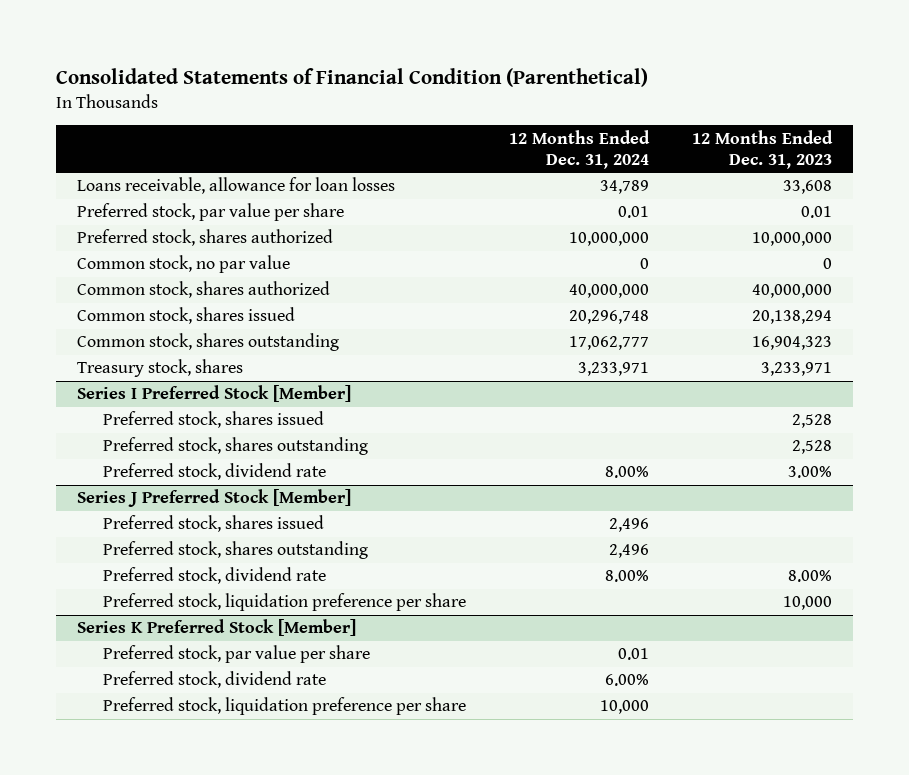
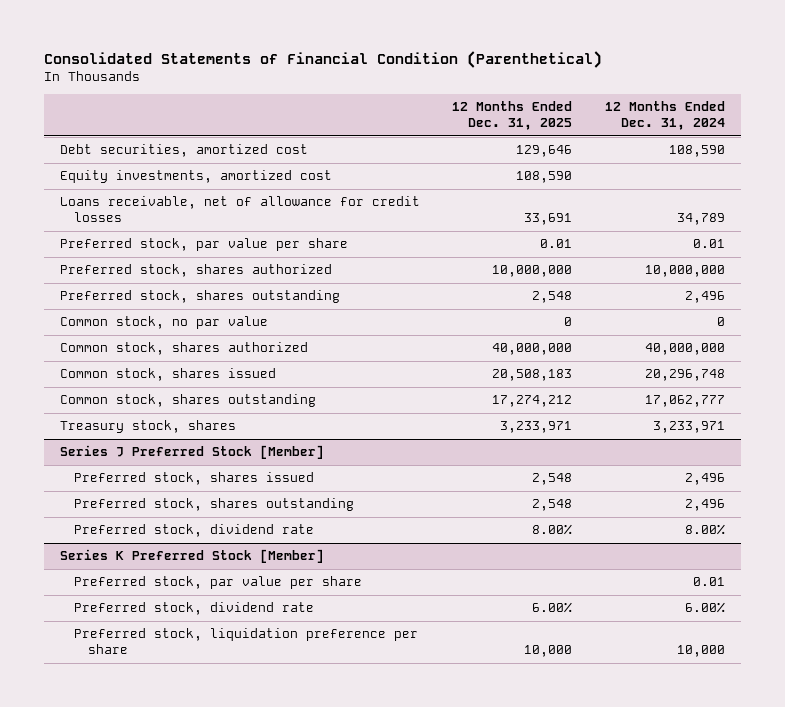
[691,129,833,169] 12 Months Ended Dec. 31, 2023 -> none
none -> [452,101,573,131] 12 Months Ended Dec. 31, 2025
none -> [59,144,308,158] Debt securities, amortized cost
none -> [59,170,332,184] Equity investments, amortized cost
[77,177,396,195] Loans receivable, allowance for loan losses -> [59,196,420,223] Loans receivable, net of allowance for credit losses
none -> [59,290,340,304] Preferred stock, shares outstanding
[77,385,352,403] Series I Preferred Stock [Member] -> none
[103,411,325,429] Preferred stock, shares issued -> none
[103,437,369,456] Preferred stock, shares outstanding -> none
[103,463,327,481] Preferred stock, dividend rate -> none
[103,593,467,612] Preferred stock, liquidation preference per share -> none

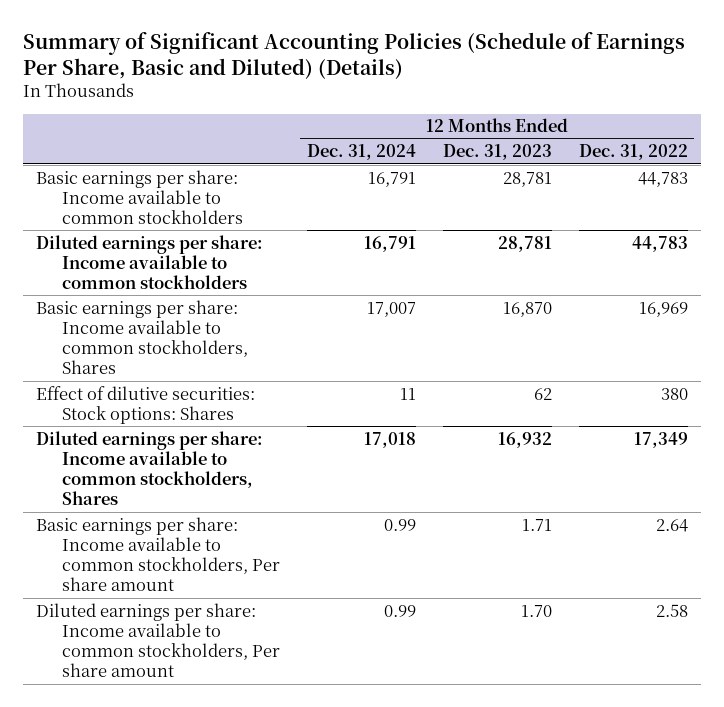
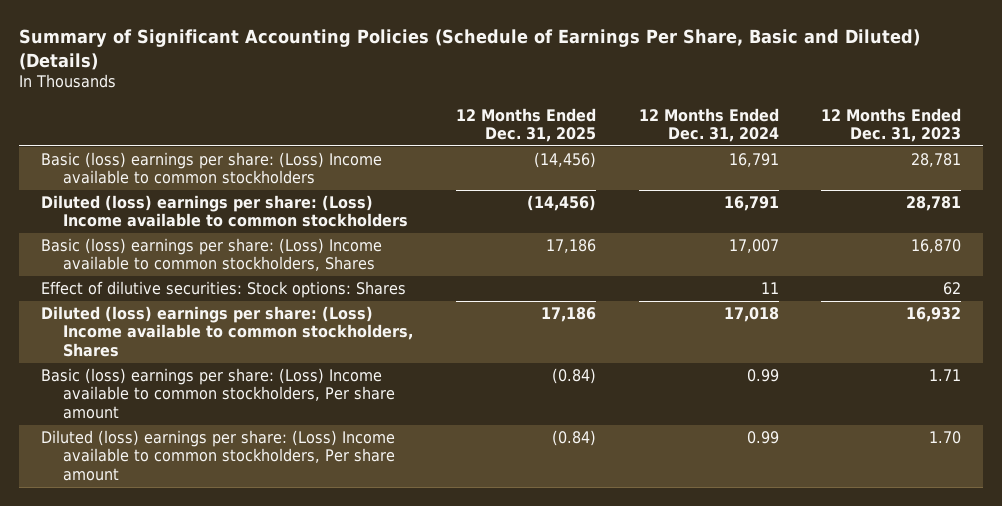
[578,144,688,161] Dec. 31, 2022 -> none
none -> [455,107,596,143] 12 Months Ended Dec. 31, 2025
[36,169,243,225] Basic earnings per share: Income available to common stockholders -> [40,151,382,185] Basic (loss) earnings per share: (Loss) Income available to common stockholders
[36,234,264,290] Diluted earnings per share: Income available to common stockholders -> [40,194,408,228] Diluted (loss) earnings per share: (Loss) Income available to common stockholders
[36,299,248,375] Basic earnings per share: Income available to common stockholders, Shares -> [40,237,382,272] Basic (loss) earnings per share: (Loss) Income available to common stockholders, Shares
[36,430,264,506] Diluted earnings per share: Income available to common stockholders, Shares -> [40,305,413,357] Diluted (loss) earnings per share: (Loss) Income available to common stockholders, Shares
[36,516,280,592] Basic earnings per share: Income available to common stockholders, Per share amount -> [40,367,395,419] Basic (loss) earnings per share: (Loss) Income available to common stockholders, Per share amount
[36,602,280,678] Diluted earnings per share: Income available to common stockholders, Per share amount -> [40,429,395,481] Diluted (loss) earnings per share: (Loss) Income available to common stockholders, Per share amount

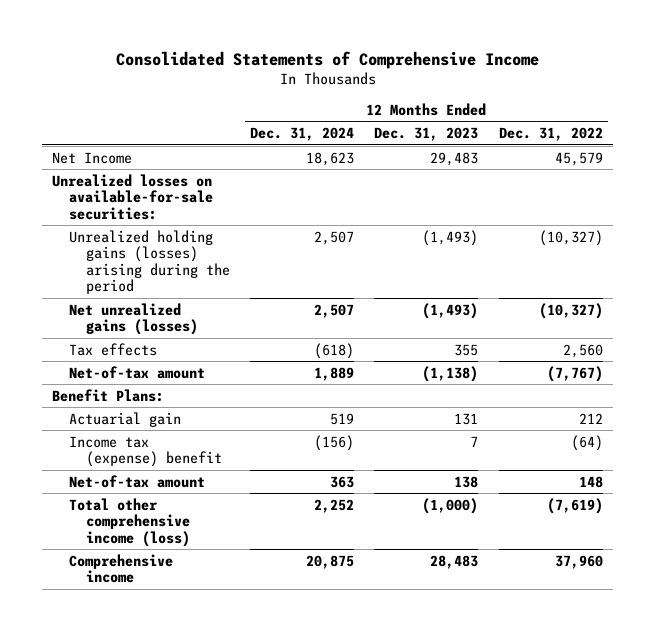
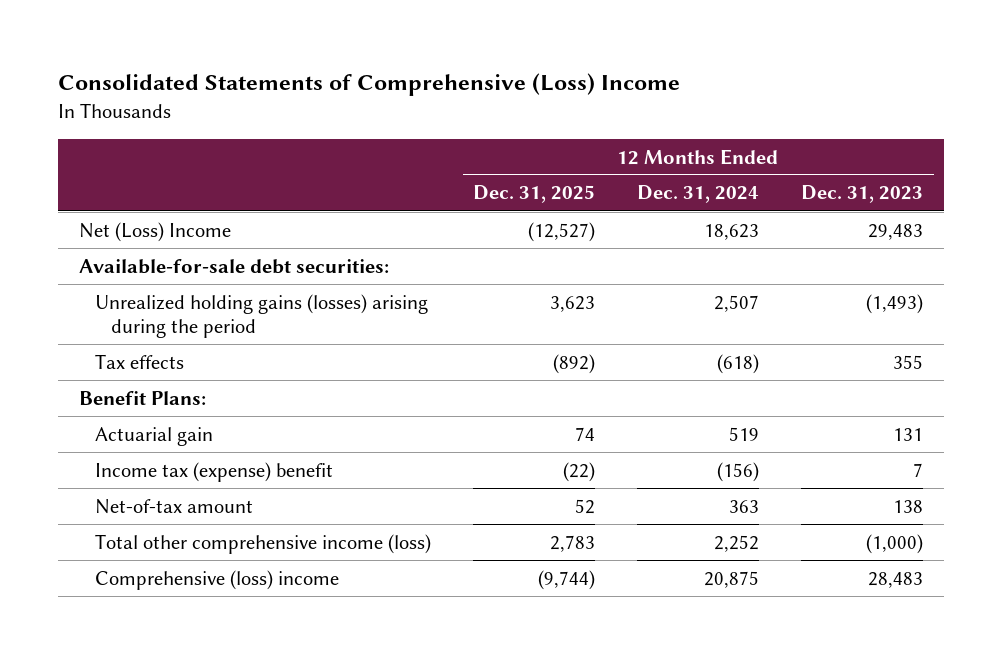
[115,50,539,69] Consolidated Statements of Comprehensive Income -> [58,73,681,97] Consolidated Statements of Comprehensive (Loss) Income
[498,126,603,141] Dec. 31, 2022 -> none
none -> [473,185,596,204] Dec. 31, 2025
[52,151,133,164] Net Income -> [79,221,232,242] Net (Loss) Income
[52,173,213,220] Unrealized losses on available-for-sale securities: -> [79,258,390,274] Available-for-sale debt securities:
[68,302,198,336] Net unrealized gains (losses) -> none
[68,365,205,379] Net-of-tax amount -> none
[68,553,173,584] Comprehensive income -> [95,569,340,590] Comprehensive (loss) income

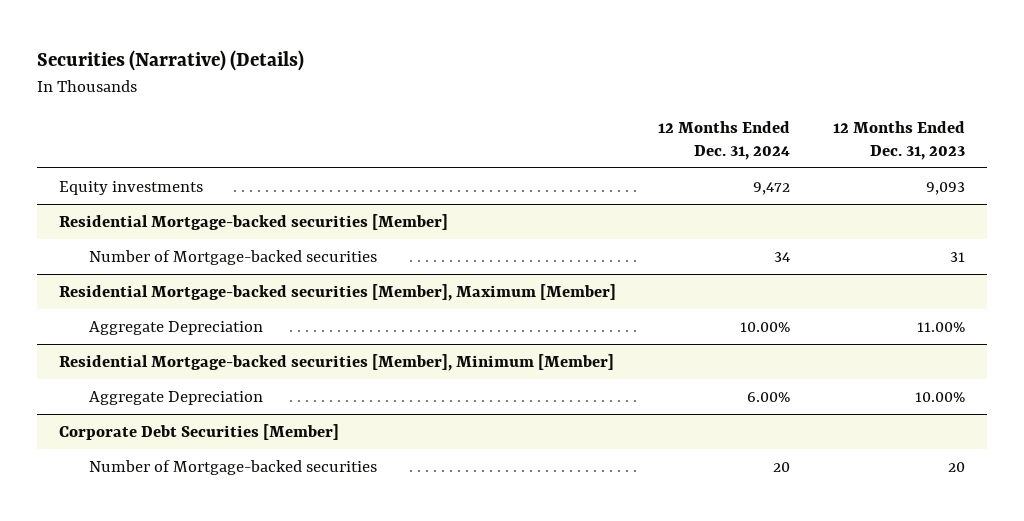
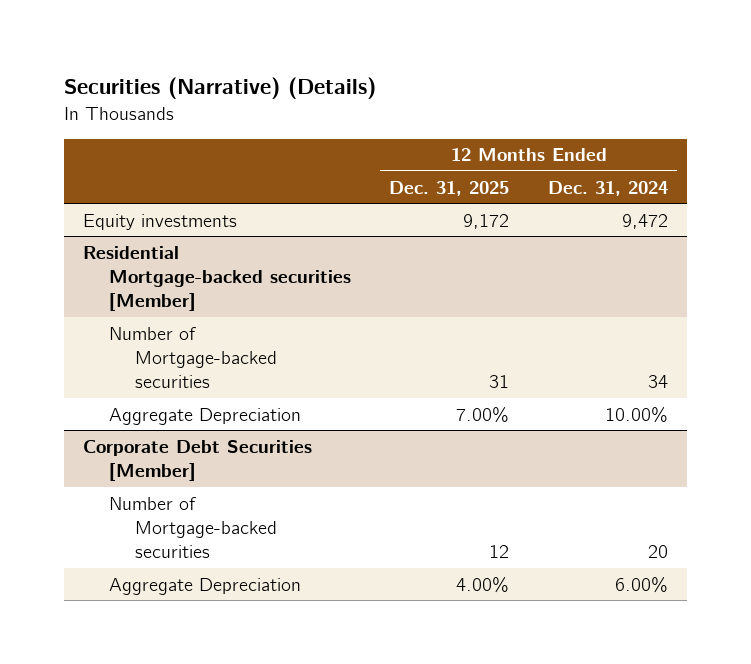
[833,121,966,160] 12 Months Ended Dec. 31, 2023 -> none
none -> [389,180,510,196] Dec. 31, 2025
[58,284,616,302] Residential Mortgage-backed securities [Member], Maximum [Member] -> none
[58,354,614,372] Residential Mortgage-backed securities [Member], Minimum [Member] -> none
[88,391,263,406] Aggregate Depreciation -> none
none -> [109,577,302,595] Aggregate Depreciation

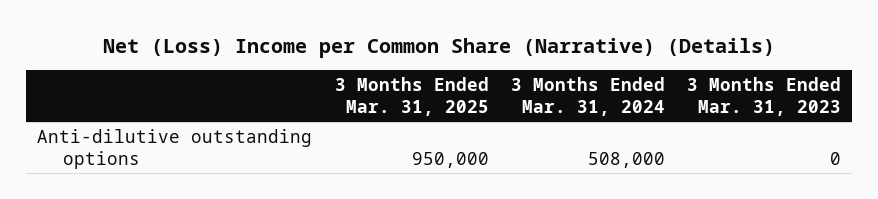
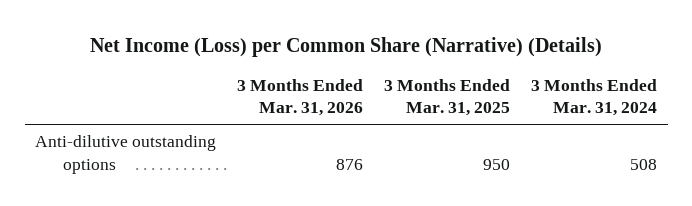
[103,38,776,59] Net (Loss) Income per Common Share (Narrative) (Details) -> [90,36,603,57] Net Income (Loss) per Common Share (Narrative) (Details)
[687,77,842,117] 3 Months Ended Mar. 31, 2023 -> none
none -> [237,79,364,117] 3 Months Ended Mar. 31, 2026
[411,151,489,168] 950,000 -> [483,158,511,170] 950
[587,151,665,168] 508,000 -> [630,158,658,170] 508

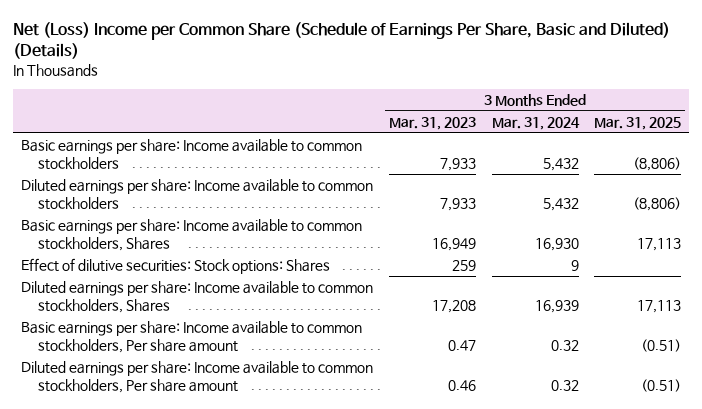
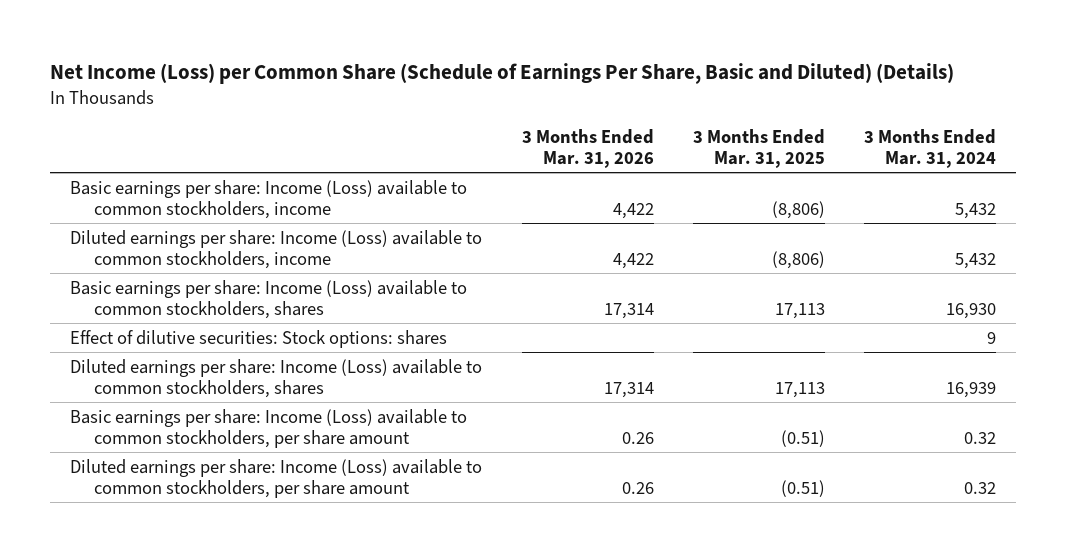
[13,21,671,60] Net (Loss) Income per Common Share (Schedule of Earnings Per Share, Basic and Diluted) (Details) -> [50,62,955,84] Net Income (Loss) per Common Share (Schedule of Earnings Per Share, Basic and Diluted) (Details)
[388,116,476,130] Mar. 31, 2023 -> none
none -> [521,128,654,168] 3 Months Ended Mar. 31, 2026
[21,138,363,170] Basic earnings per share: Income available to common stockholders -> [70,179,468,219] Basic earnings per share: Income (Loss) available to common stockholders, income
[21,178,374,210] Diluted earnings per share: Income available to common stockholders -> [70,229,483,269] Diluted earnings per share: Income (Loss) available to common stockholders, income
[21,218,363,251] Basic earnings per share: Income available to common stockholders, Shares -> [70,279,468,319] Basic earnings per share: Income (Loss) available to common stockholders, shares
[21,257,331,274] Effect of dilutive securities: Stock options: Shares -> [70,329,448,348] Effect of dilutive securities: Stock options: shares
[21,280,374,313] Diluted earnings per share: Income available to common stockholders, Shares -> [70,358,483,398] Diluted earnings per share: Income (Loss) available to common stockholders, shares
[21,320,363,353] Basic earnings per share: Income available to common stockholders, Per share amount -> [70,408,468,448] Basic earnings per share: Income (Loss) available to common stockholders, per share amount
[21,360,374,393] Diluted earnings per share: Income available to common stockholders, Per share amount -> [70,458,483,498] Diluted earnings per share: Income (Loss) available to common stockholders, per share amount

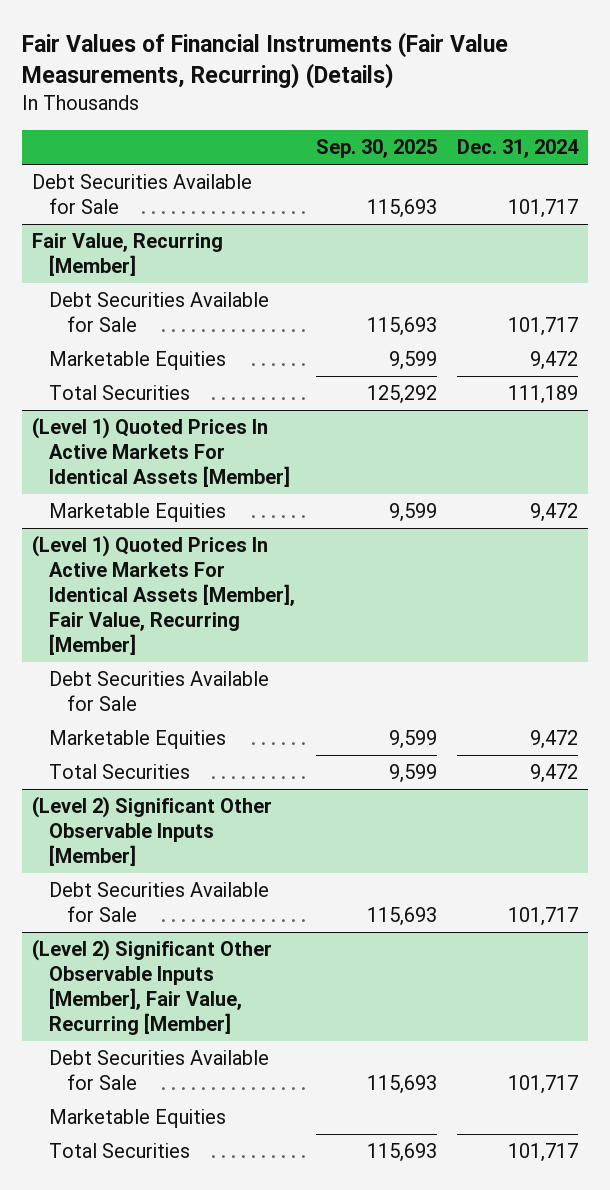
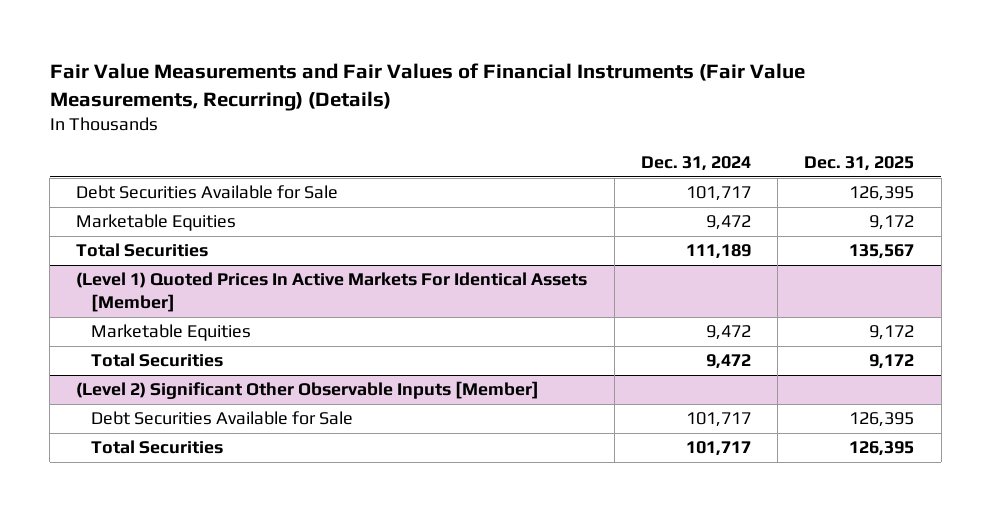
[21,32,508,90] Fair Values of Financial Instruments (Fair Value Measurements, Recurring) (Details) -> [49,62,805,111] Fair Value Measurements and Fair Values of Financial Instruments (Fair Value Measurements, Recurring) (Details)
[315,139,437,159] Sep. 30, 2025 -> none
none -> [804,156,915,172] Dec. 31, 2025
[31,233,223,277] Fair Value, Recurring [Member] -> none
[49,292,270,333] Debt Securities Available for Sale -> none
[31,535,296,656] (Level 1) Quoted Prices In Active Markets For Identical Assets [Member], Fair Value, Recurring [Member] -> none
[49,671,270,712] Debt Securities Available for Sale -> none
[49,730,227,750] Marketable Equities -> none
[31,939,272,1036] (Level 2) Significant Other Observable Inputs [Member], Fair Value, Recurring [Member] -> none
[49,1050,270,1091] Debt Securities Available for Sale -> none
[49,1109,227,1129] Marketable Equities -> none

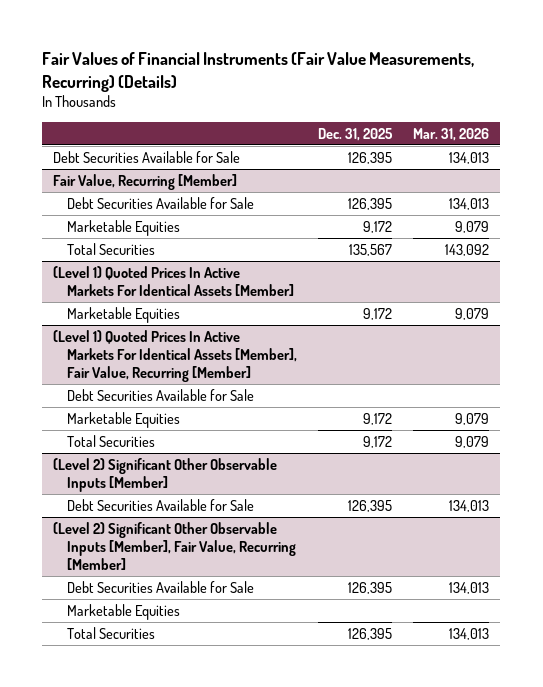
[49,62,805,111] Fair Value Measurements and Fair Values of Financial Instruments (Fair Value Measurements, Recurring) (Details) -> [42,52,475,92] Fair Values of Financial Instruments (Fair Value Measurements, Recurring) (Details)
[640,156,751,172] Dec. 31, 2024 -> none
none -> [413,127,490,141] Mar. 31, 2026
none -> [53,173,238,190] Fair Value, Recurring [Member]
none -> [66,196,254,209] Debt Securities Available for Sale
none -> [53,329,297,382] (Level 1) Quoted Prices In Active Markets For Identical Assets [Member], Fair Value, Recurring [Member]
none -> [66,388,254,401] Debt Securities Available for Sale
none -> [66,411,180,428] Marketable Equities
none -> [53,521,296,570] (Level 2) Significant Other Observable Inputs [Member], Fair Value, Recurring [Member]
none -> [66,580,254,593] Debt Securities Available for Sale
none -> [66,603,180,620] Marketable Equities

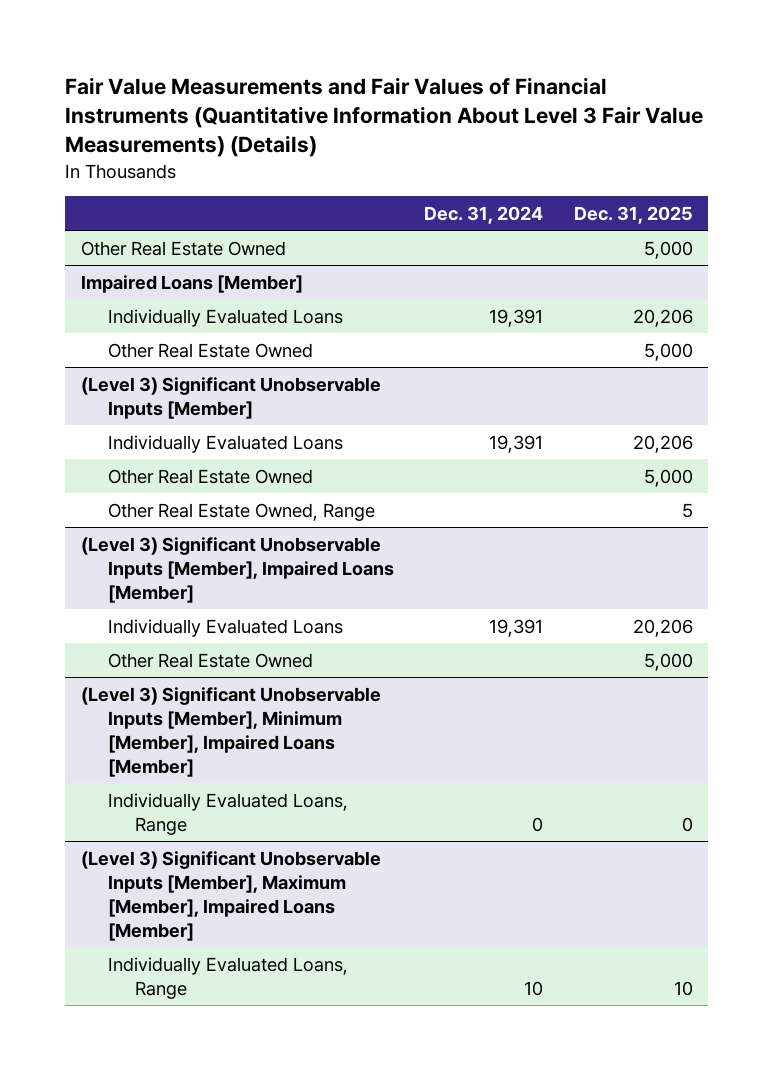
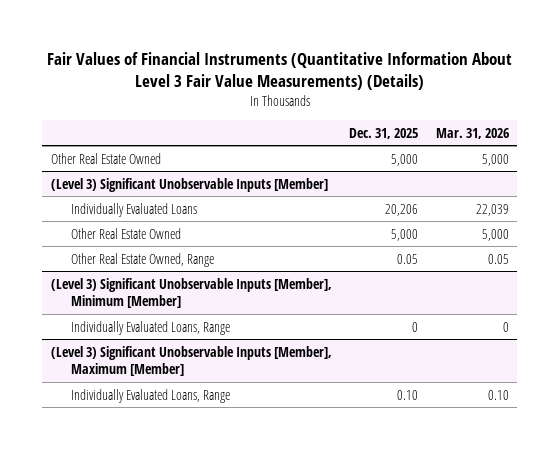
[65,77,704,158] Fair Value Measurements and Fair Values of Financial Instruments (Quantitative Information About Level 3 Fair Value Measurements) (Details) -> [46,51,512,90] Fair Values of Financial Instruments (Quantitative Information About Level 3 Fair Value Measurements) (Details)
[424,205,544,224] Dec. 31, 2024 -> none
none -> [435,127,509,139] Mar. 31, 2026
[80,274,303,293] Impaired Loans [Member] -> none
[108,308,344,327] Individually Evaluated Loans -> none
[108,342,314,358] Other Real Estate Owned -> none
[80,536,395,603] (Level 3) Significant Unobservable Inputs [Member], Impaired Loans [Member] -> none
[108,618,344,637] Individually Evaluated Loans -> none
[108,652,314,668] Other Real Estate Owned -> none
[681,502,693,518] 5 -> [397,253,419,264] 0.05
[80,686,381,778] (Level 3) Significant Unobservable Inputs [Member], Minimum [Member], Impaired Loans [Member] -> [51,277,333,308] (Level 3) Significant Unobservable Inputs [Member], Minimum [Member]
[80,850,381,942] (Level 3) Significant Unobservable Inputs [Member], Maximum [Member], Impaired Loans [Member] -> [51,345,333,376] (Level 3) Significant Unobservable Inputs [Member], Maximum [Member]
[673,980,693,996] 10 -> [397,389,419,400] 0.10

